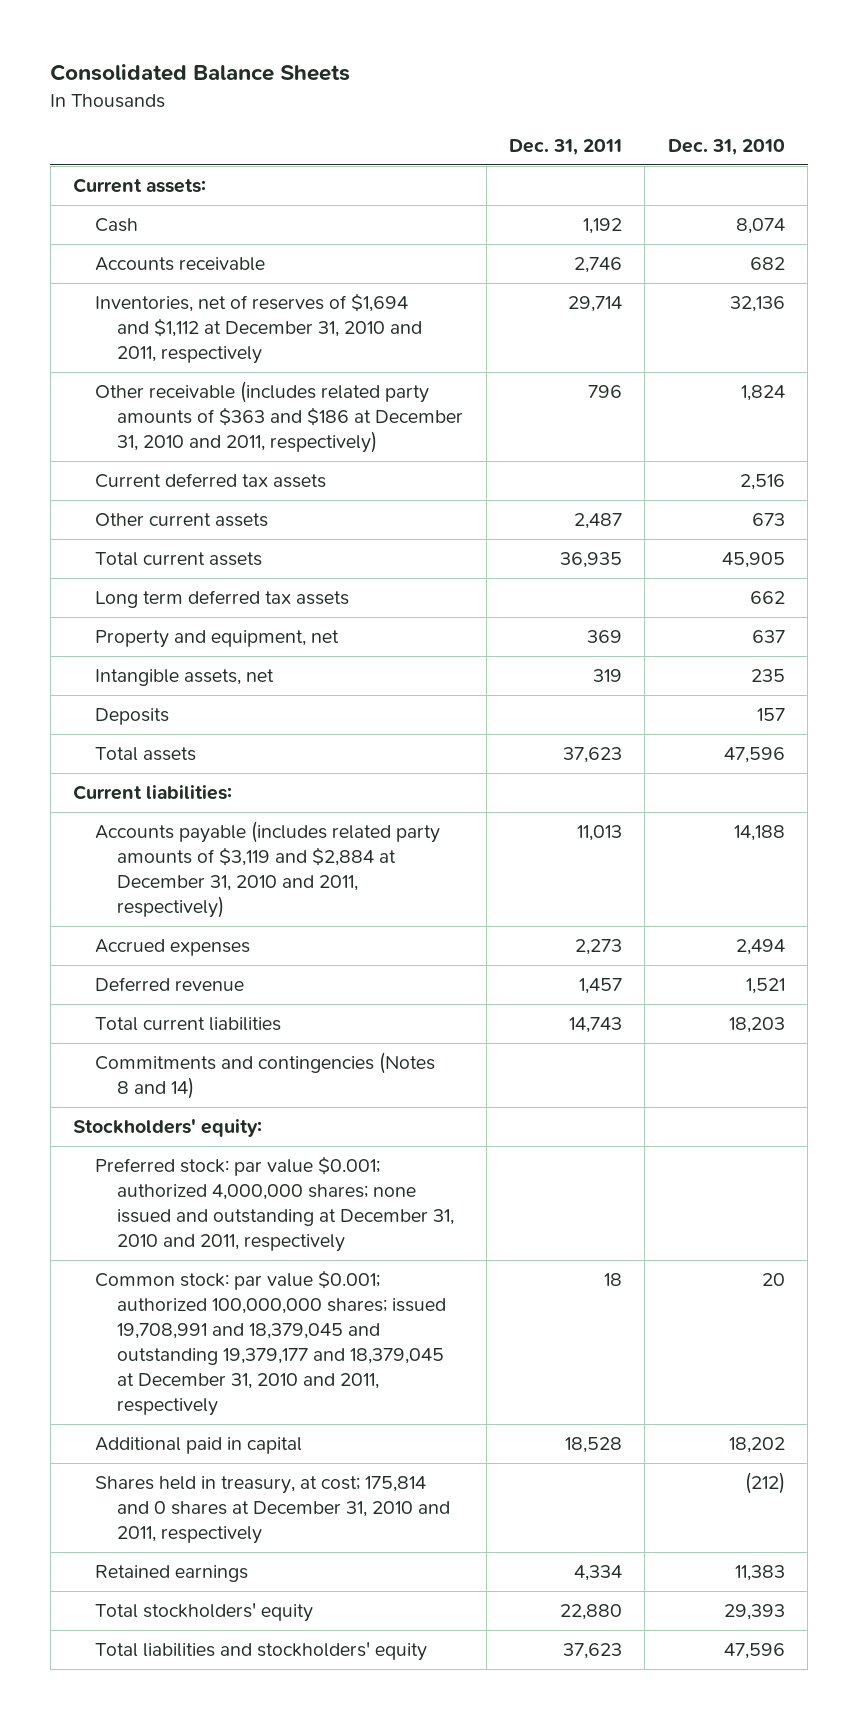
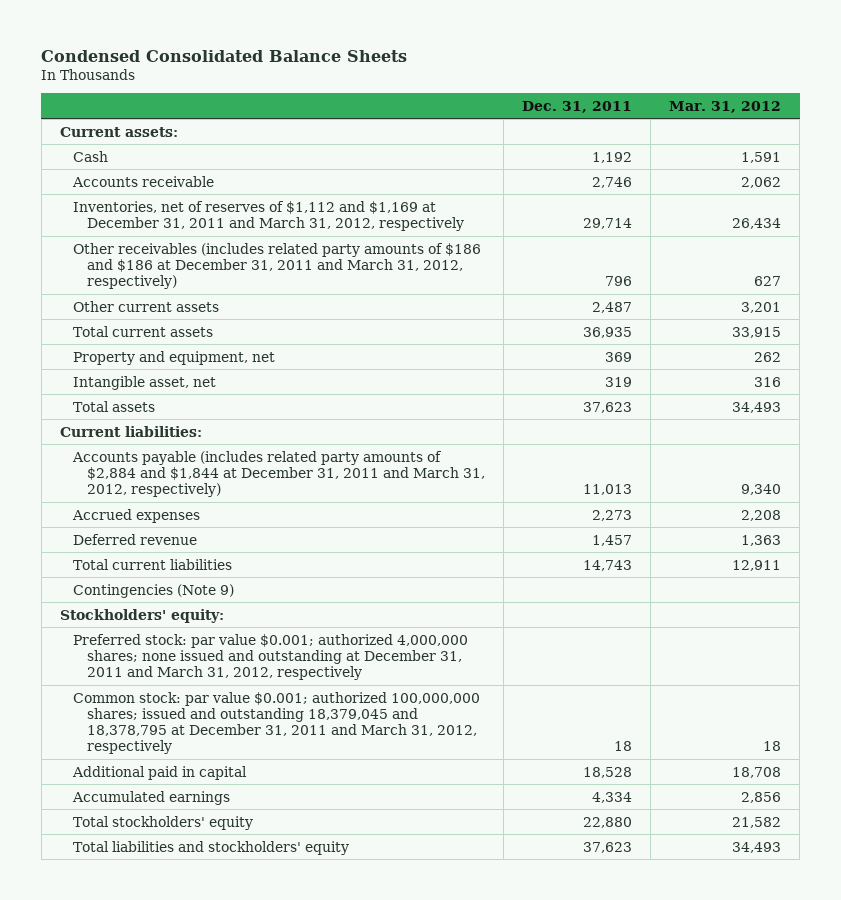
[50,64,351,82] Consolidated Balance Sheets -> [41,49,408,62] Condensed Consolidated Balance Sheets
[667,139,785,156] Dec. 31, 2010 -> none
none -> [669,100,782,113] Mar. 31, 2012
[95,473,327,489] Current deferred tax assets -> none
[95,293,423,365] Inventories, net of reserves of $1,694 and $1,112 at December 31, 2010 and 2011, respectively -> [73,200,464,231] Inventories, net of reserves of $1,112 and $1,169 at December 31, 2011 and March 31, 2012, respectively
[95,381,464,454] Other receivable (includes related party amounts of $363 and $186 at December 31, 2010 and 2011, respectively) -> [73,242,482,290] Other receivables (includes related party amounts of $186 and $186 at December 31, 2011 and March 31, 2012, respectively)
[95,590,350,609] Long term deferred tax assets -> none
[95,708,170,726] Deposits -> none
[95,669,275,687] Intangible assets, net -> [73,375,217,390] Intangible asset, net
[95,821,441,919] Accounts payable (includes related party amounts of $3,119 and $2,884 at December 31, 2010 and 2011, respectively) -> [72,450,485,498] Accounts payable (includes related party amounts of $2,884 and $1,844 at December 31, 2011 and March 31, 2012, respectively)
[95,1052,436,1100] Commitments and contingencies (Notes 8 and 14) -> [73,583,235,598] Contingencies (Note 9)
[95,1156,455,1253] Preferred stock: par value $0.001; authorized 4,000,000 shares; none issued and outstanding at December 31, 2010 and 2011, respectively -> [73,633,469,681] Preferred stock: par value $0.001; authorized 4,000,000 shares; none issued and outstanding at December 31, 2011 and March 31, 2012, respectively
[95,1270,447,1417] Common stock: par value $0.001; authorized 100,000,000 shares; issued 19,708,991 and 18,379,045 and outstanding 19,379,177 and 18,379,045 at December 31, 2010 and 2011, respectively -> [73,691,481,755] Common stock: par value $0.001; authorized 100,000,000 shares; issued and outstanding 18,379,045 and 18,378,795 at December 31, 2011 and March 31, 2012, respectively
[95,1476,451,1545] Shares held in treasury, at cost; 175,814 and 0 shares at December 31, 2010 and 2011, respectively -> none
[95,1565,249,1583] Retained earnings -> [72,790,231,805] Accumulated earnings

